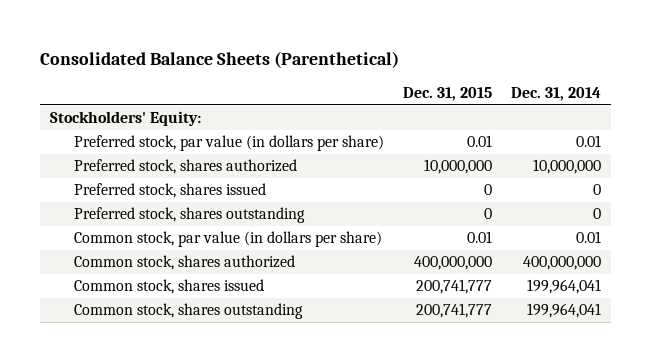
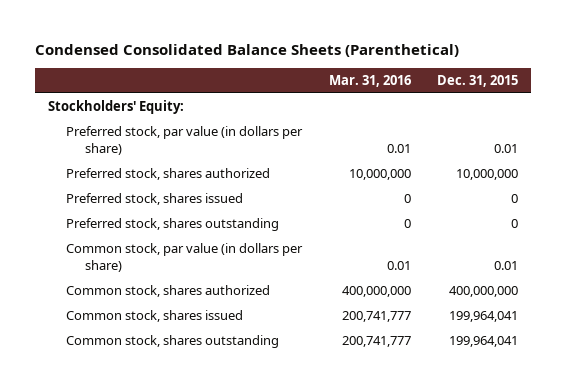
[40,50,400,68] Consolidated Balance Sheets (Parenthetical) -> [34,43,459,57] Condensed Consolidated Balance Sheets (Parenthetical)
[511,87,602,102] Dec. 31, 2014 -> none
none -> [328,74,411,87] Mar. 31, 2016
[416,279,493,295] 200,741,777 -> [448,311,518,323] 199,964,041
[416,303,493,319] 200,741,777 -> [448,336,518,348] 199,964,041

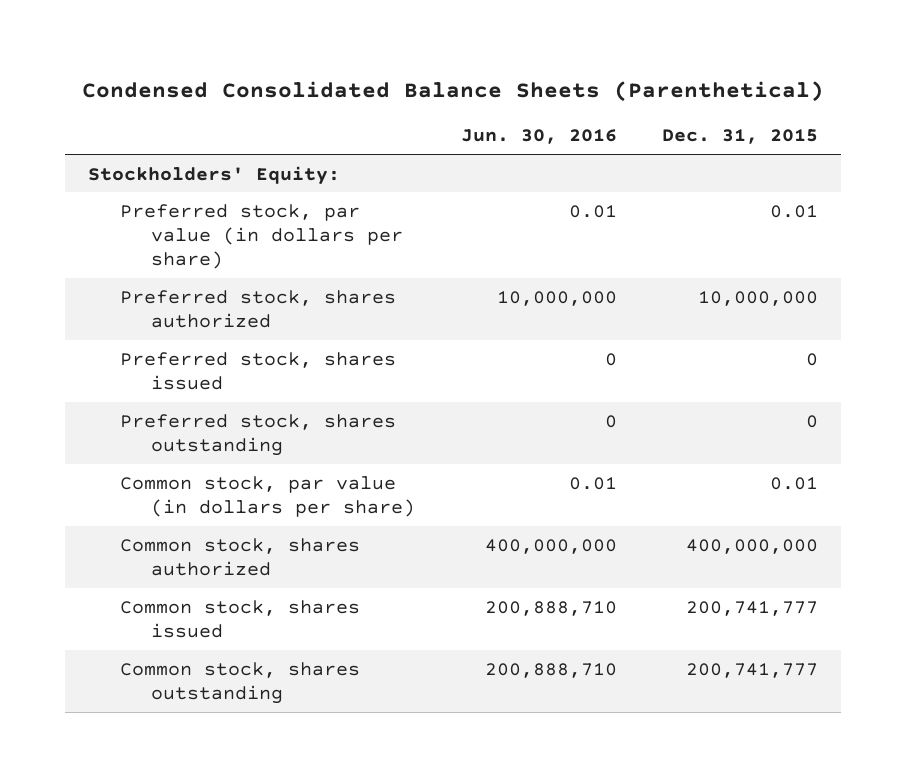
[328,74,411,87] Mar. 31, 2016 -> none
none -> [460,129,617,145] Jun. 30, 2016
[448,311,518,323] 199,964,041 -> [686,600,819,616] 200,741,777
[448,336,518,348] 199,964,041 -> [686,662,819,678] 200,741,777

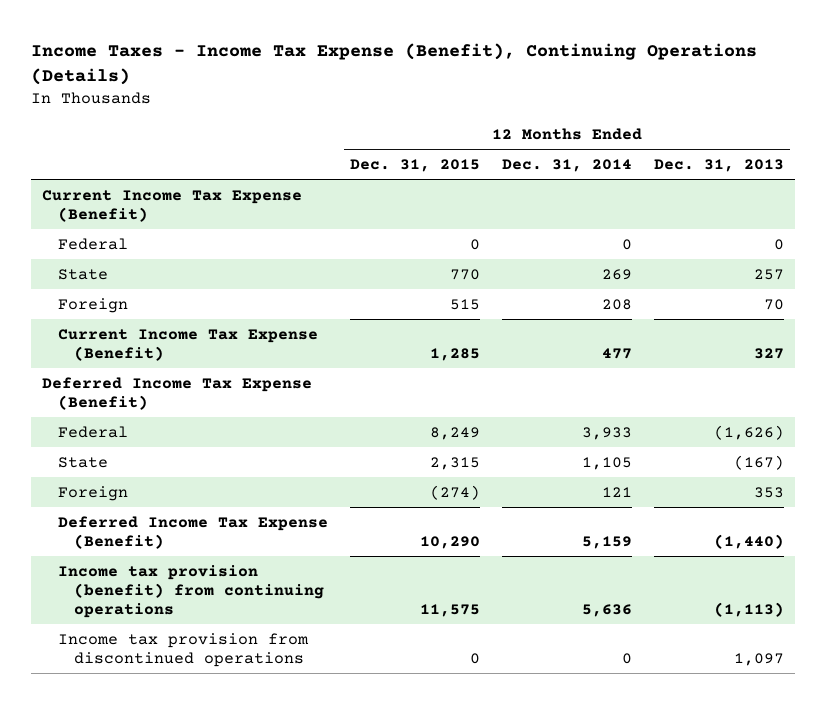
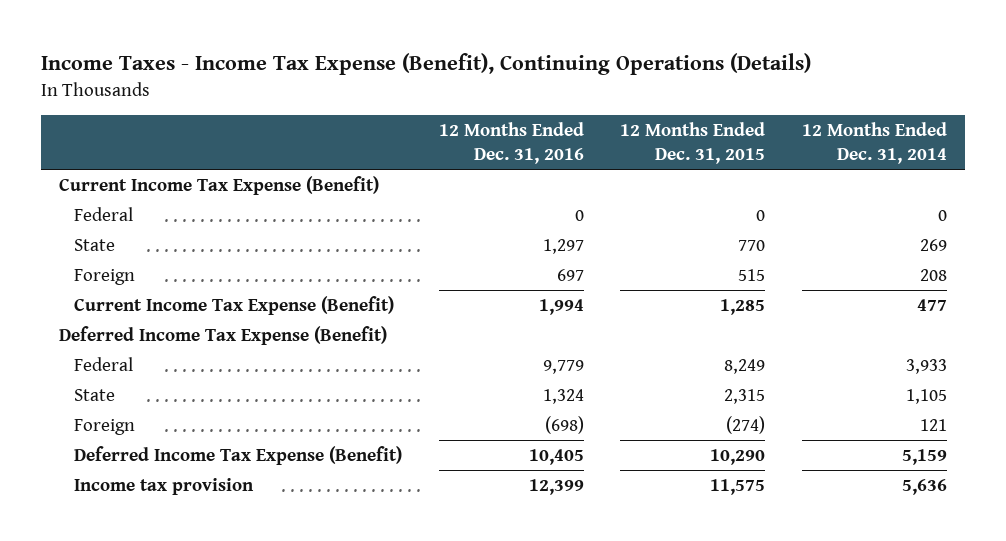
[654,159,785,173] Dec. 31, 2013 -> none
none -> [438,121,584,164] 12 Months Ended Dec. 31, 2016
[57,632,309,667] Income tax provision from discontinued operations -> none
[57,564,324,618] Income tax provision (benefit) from continuing operations -> [74,477,255,495] Income tax provision

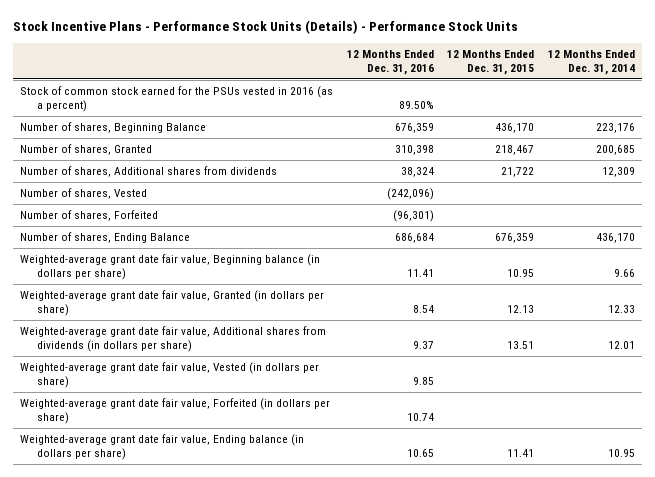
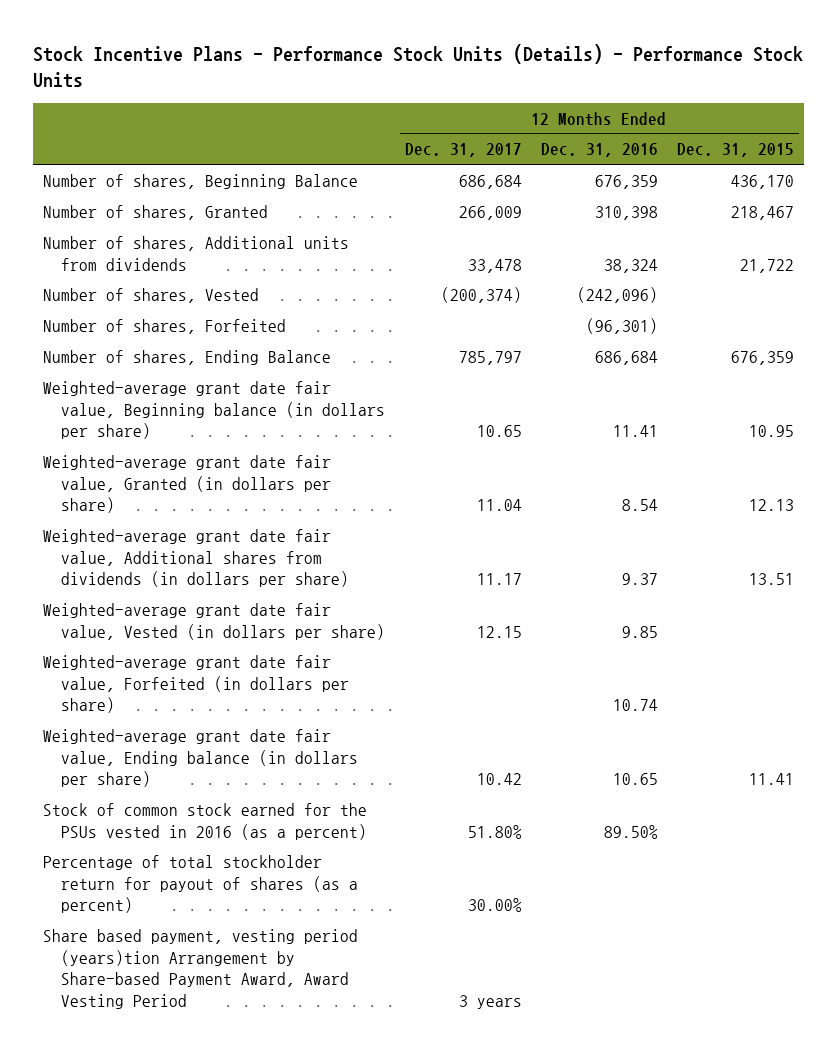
[548,50,636,76] 12 Months Ended Dec. 31, 2014 -> none
none -> [404,143,522,158] Dec. 31, 2017
[20,166,278,178] Number of shares, Additional shares from dividends -> [43,235,350,271] Number of shares, Additional units from dividends
[20,86,334,112] Stock of common stock earned for the PSUs vested in 2016 (as a percent) -> [43,802,368,840] Stock of common stock earned for the PSUs vested in 2016 (as a percent)
none -> [43,854,359,914] Percentage of total stockholder return for payout of shares (as a percent)
none -> [43,928,359,1010] Share based payment, vesting period (years)tion Arrangement by Share-based Payment Award, Award Vesting Period

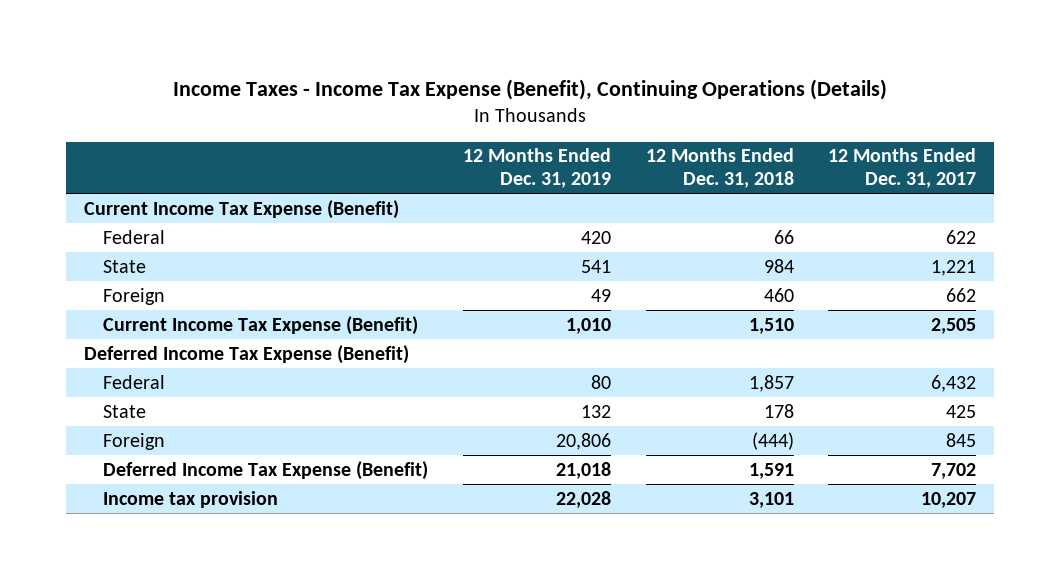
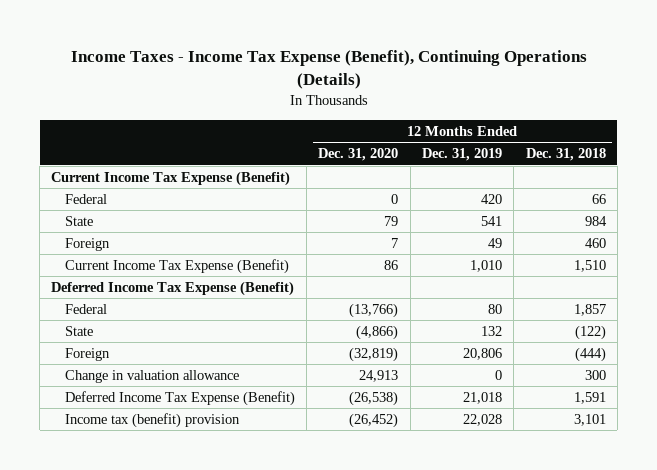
[828,148,977,189] 12 Months Ended Dec. 31, 2017 -> none
none -> [318,148,399,162] Dec. 31, 2020
[763,403,794,418] 178 -> [574,325,606,341] (122)
none -> [64,370,239,384] Change in valuation allowance
[103,490,279,508] Income tax provision -> [64,413,240,429] Income tax (benefit) provision

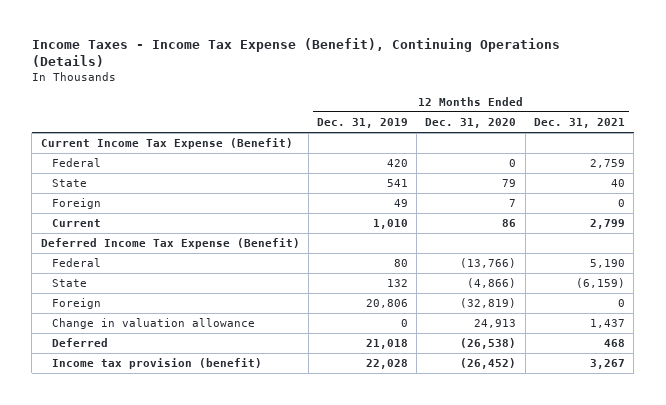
[525,148,606,162] Dec. 31, 2018 -> none
none -> [533,118,625,129] Dec. 31, 2021
[64,259,289,275] Current Income Tax Expense (Benefit) -> [51,219,101,228] Current
[64,391,295,407] Deferred Income Tax Expense (Benefit) -> [51,338,108,348] Deferred
[64,413,240,429] Income tax (benefit) provision -> [51,358,262,370] Income tax provision (benefit)

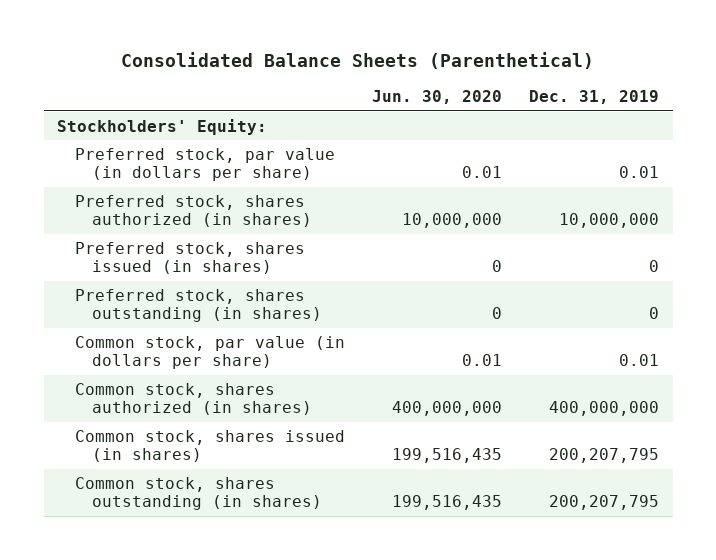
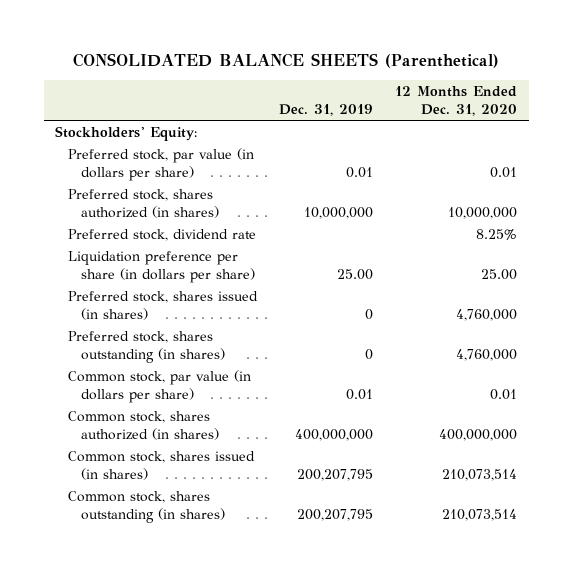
[121,52,595,70] Consolidated Balance Sheets (Parenthetical) -> [73,52,500,68] CONSOLIDATED BALANCE SHEETS (Parenthetical)
[371,90,502,105] Jun. 30, 2020 -> none
none -> [395,85,518,117] 12 Months Ended Dec. 31, 2020
none -> [67,228,256,241] Preferred stock, dividend rate
none -> [67,250,255,284] Liquidation preference per share (in dollars per share)

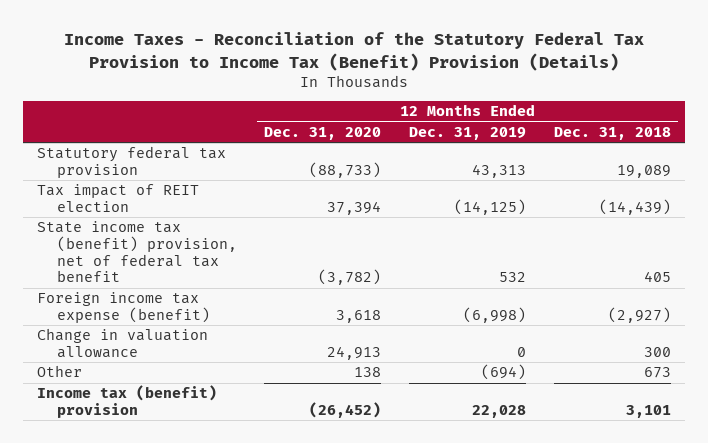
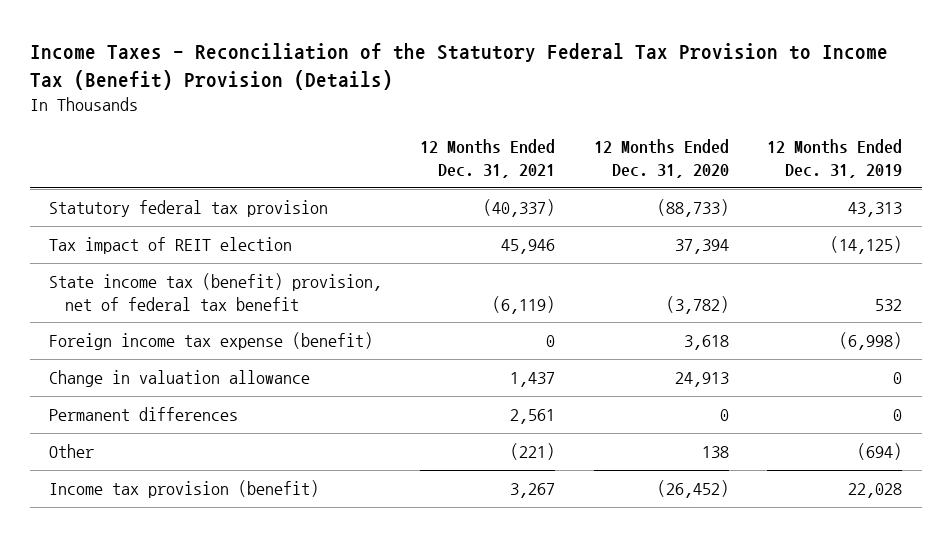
[553,127,671,141] Dec. 31, 2018 -> none
none -> [420,139,556,178] 12 Months Ended Dec. 31, 2021
none -> [48,407,238,422] Permanent differences
[36,385,217,418] Income tax (benefit) provision -> [48,480,319,499] Income tax provision (benefit)

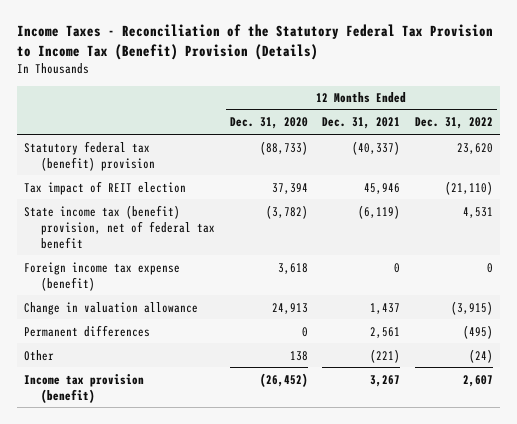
[767,139,903,178] 12 Months Ended Dec. 31, 2019 -> none
none -> [415,117,494,130] Dec. 31, 2022
[48,200,328,218] Statutory federal tax provision -> [24,140,155,171] Statutory federal tax (benefit) provision

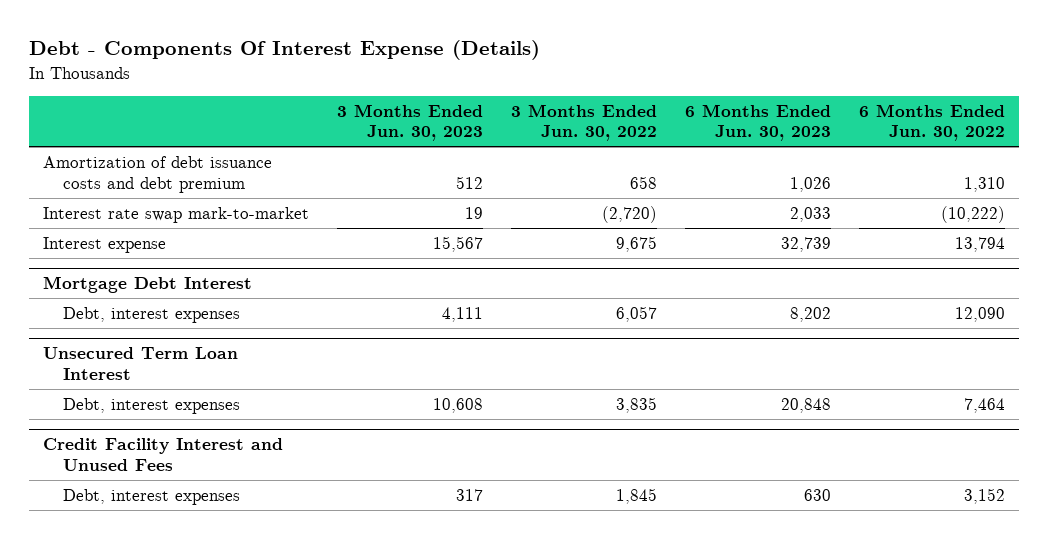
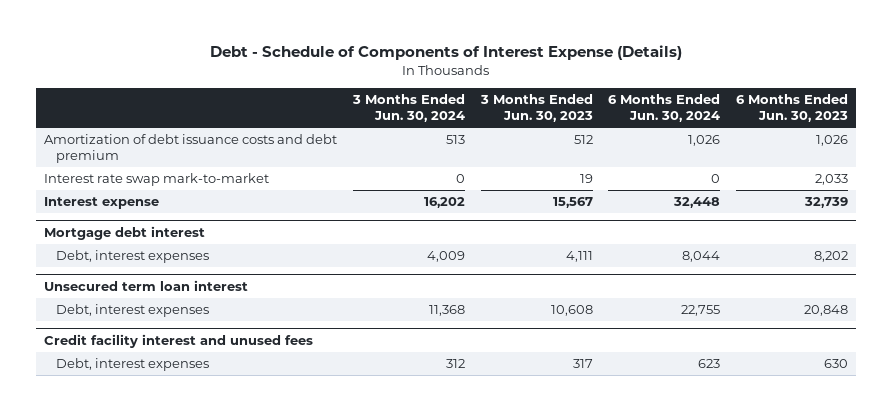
[28,40,540,61] Debt - Components Of Interest Expense (Details) -> [210,44,683,60] Debt - Schedule of Components of Interest Expense (Details)
[511,103,658,142] 3 Months Ended Jun. 30, 2022 -> none
[859,103,1006,142] 6 Months Ended Jun. 30, 2022 -> none
none -> [351,94,465,123] 3 Months Ended Jun. 30, 2024
none -> [608,94,721,123] 6 Months Ended Jun. 30, 2024
[42,276,252,294] Mortgage Debt Interest -> [44,226,206,241] Mortgage debt interest
[42,347,238,380] Unsecured Term Loan Interest -> [44,280,249,292] Unsecured term loan interest
[42,438,283,471] Credit Facility Interest and Unused Fees -> [44,334,314,349] Credit facility interest and unused fees

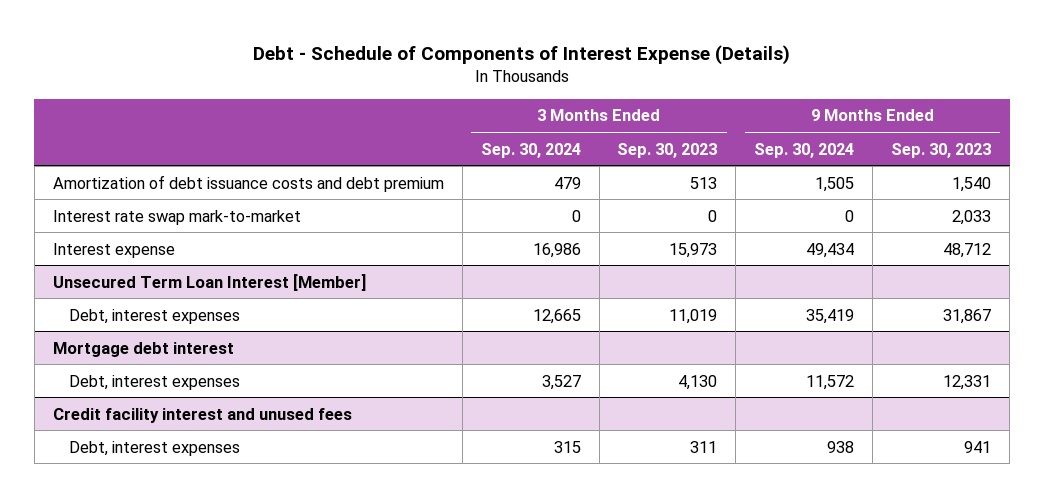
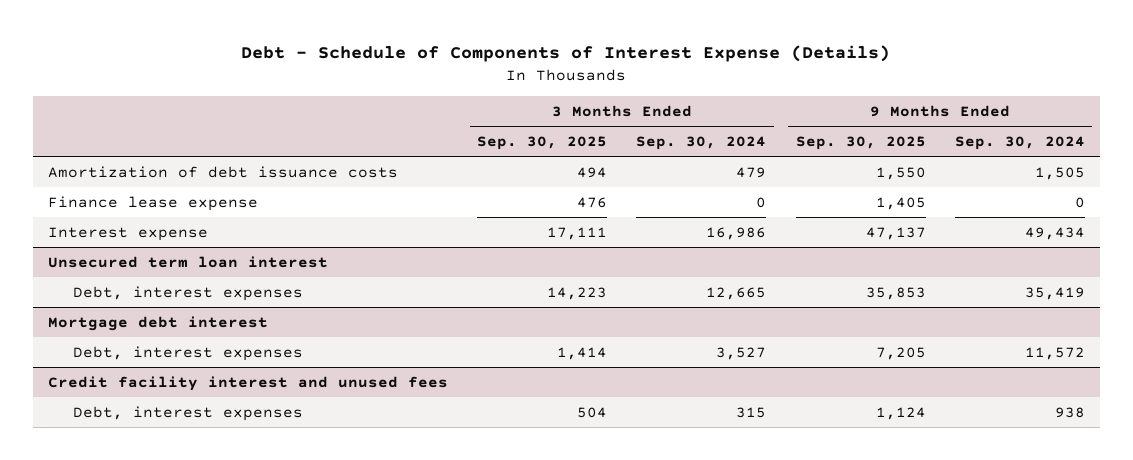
[617,142,718,158] Sep. 30, 2023 -> none
[891,142,992,158] Sep. 30, 2023 -> none
none -> [477,135,608,150] Sep. 30, 2025
none -> [795,135,926,150] Sep. 30, 2025
[52,209,301,225] Interest rate swap mark-to-market -> none
[52,174,444,192] Amortization of debt issuance costs and debt premium -> [47,165,398,178] Amortization of debt issuance costs
none -> [47,195,258,211] Finance lease expense
[52,273,366,291] Unsecured Term Loan Interest [Member] -> [47,255,328,268] Unsecured term loan interest

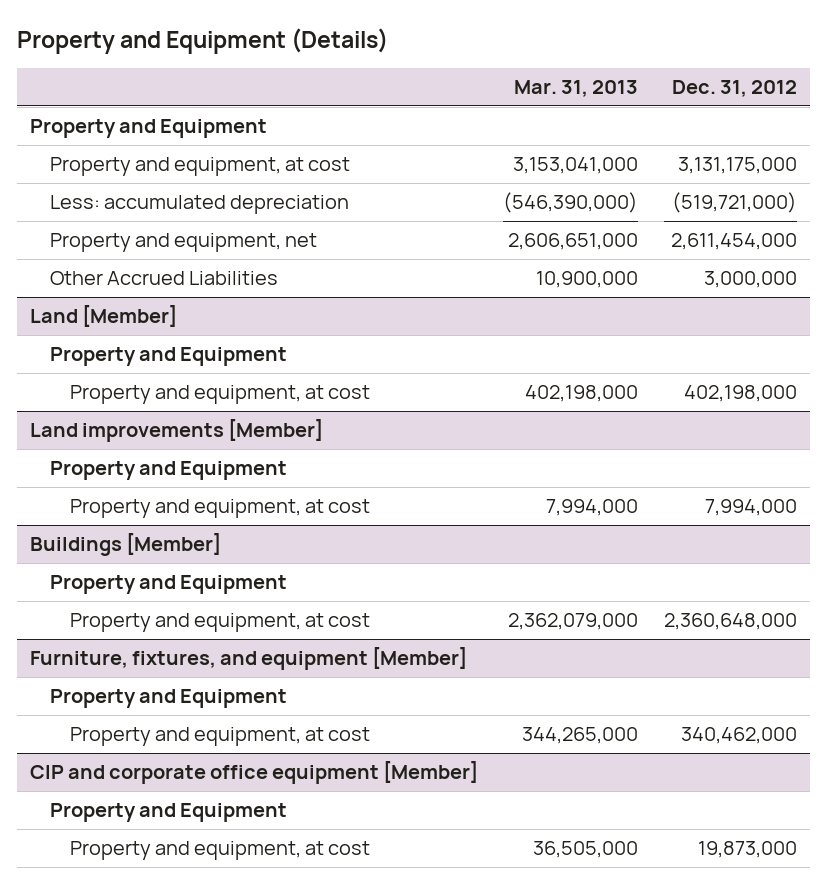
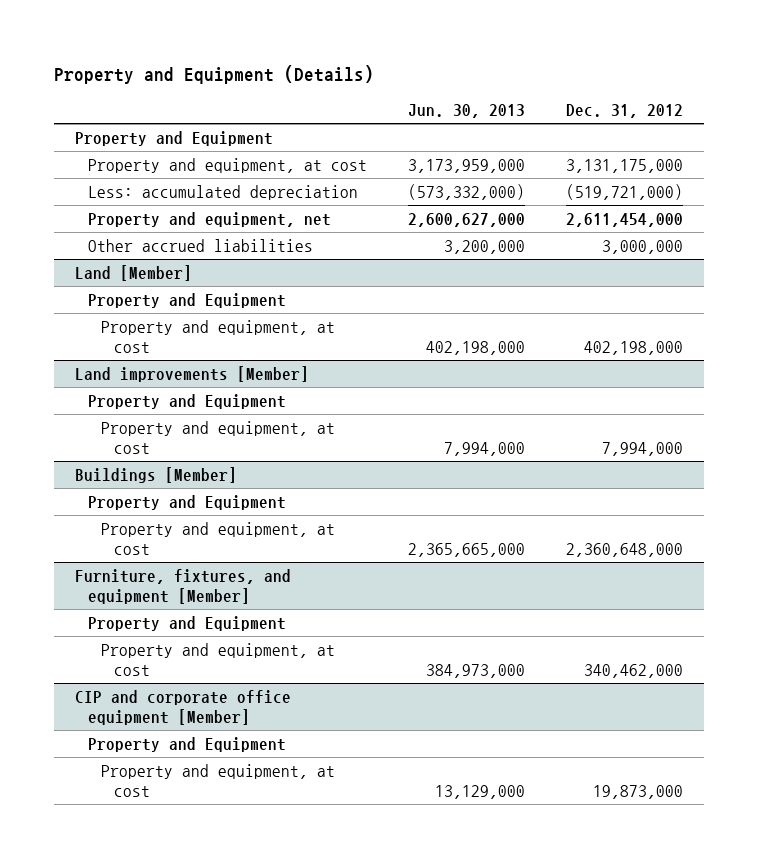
[514,80,639,98] Mar. 31, 2013 -> none
none -> [408,104,526,119] Jun. 30, 2013
[50,271,279,286] Other Accrued Liabilities -> [87,238,313,252] Other accrued liabilities

